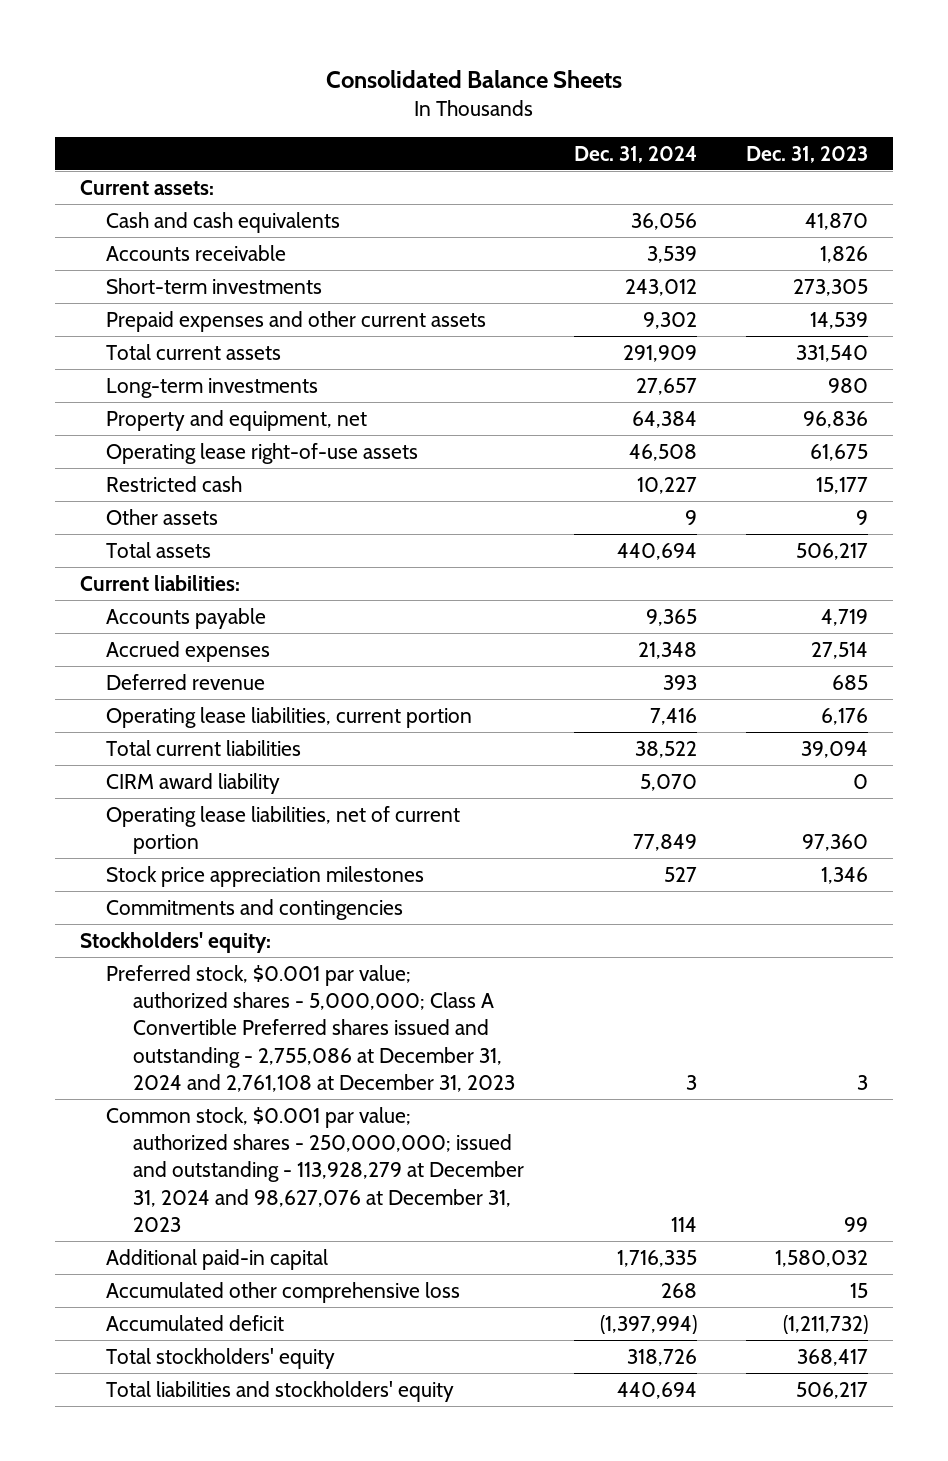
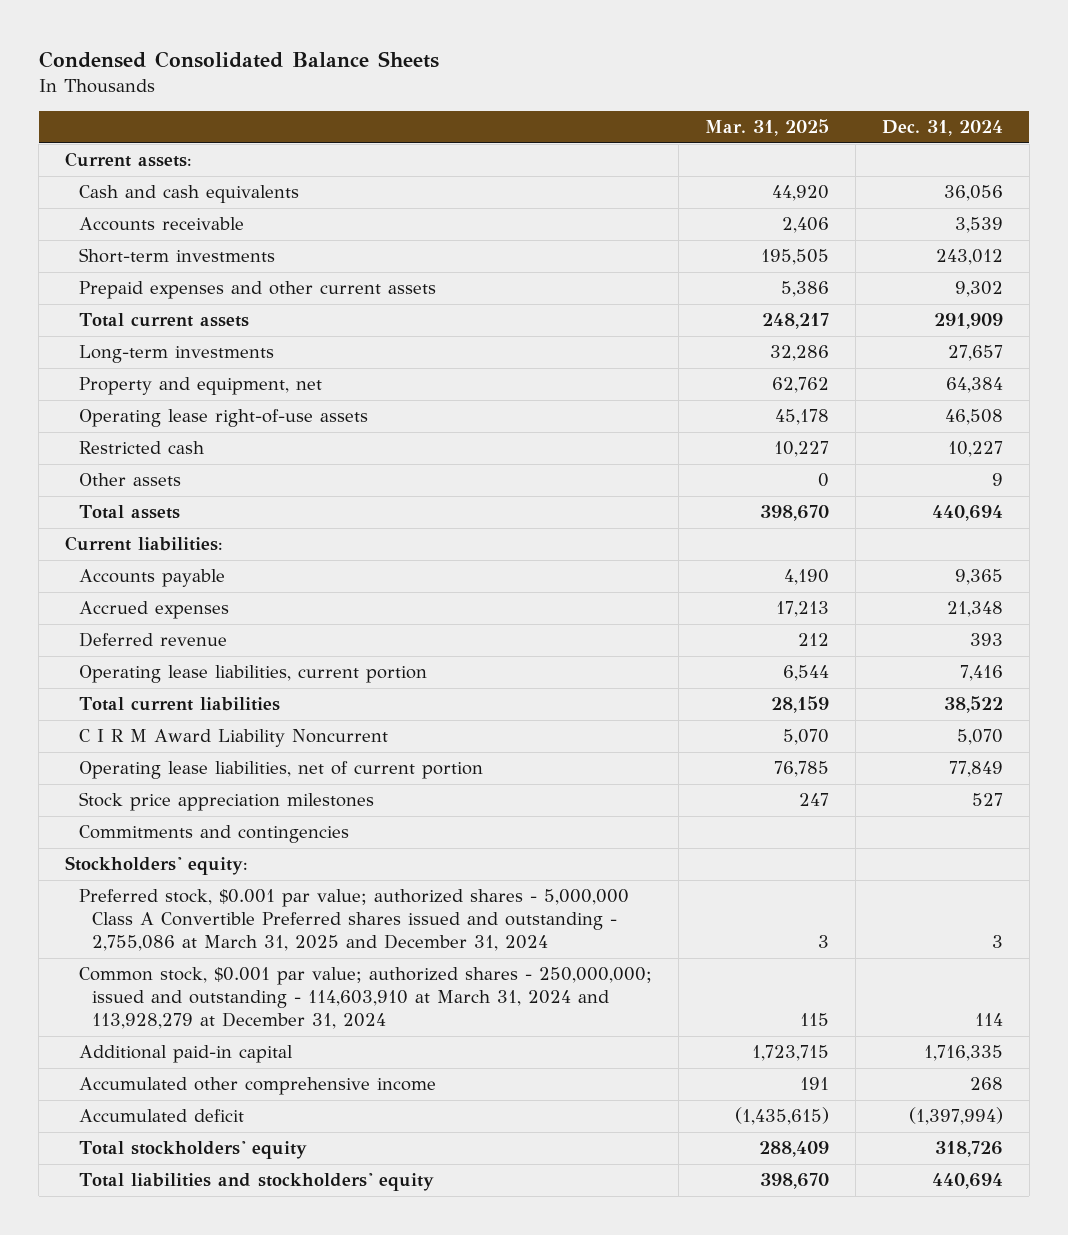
[326,69,623,88] Consolidated Balance Sheets -> [38,51,439,69] Condensed Consolidated Balance Sheets
[746,145,869,163] Dec. 31, 2023 -> none
none -> [704,119,829,137] Mar. 31, 2025
[106,772,281,794] CIRM award liability -> [78,729,388,748] C I R M Award Liability Noncurrent
[106,964,515,1092] Preferred stock, $0.001 par value; authorized shares - 5,000,000; Class A Convertible Preferred shares issued and outstanding - 2,755,086 at December 31, 2024 and 2,761,108 at December 31, 2023 -> [78,889,629,951] Preferred stock, $0.001 par value; authorized shares - 5,000,000 Class A Convertible Preferred shares issued and outstanding - 2,755,086 at March 31, 2025 and December 31, 2024
[106,1106,524,1232] Common stock, $0.001 par value; authorized shares - 250,000,000; issued and outstanding - 113,928,279 at December 31, 2024 and 98,627,076 at December 31, 2023 -> [78,967,652,1029] Common stock, $0.001 par value; authorized shares - 250,000,000; issued and outstanding - 114,603,910 at March 31, 2024 and 113,928,279 at December 31, 2024
[106,1281,461,1303] Accumulated other comprehensive loss -> [78,1077,436,1096] Accumulated other comprehensive income

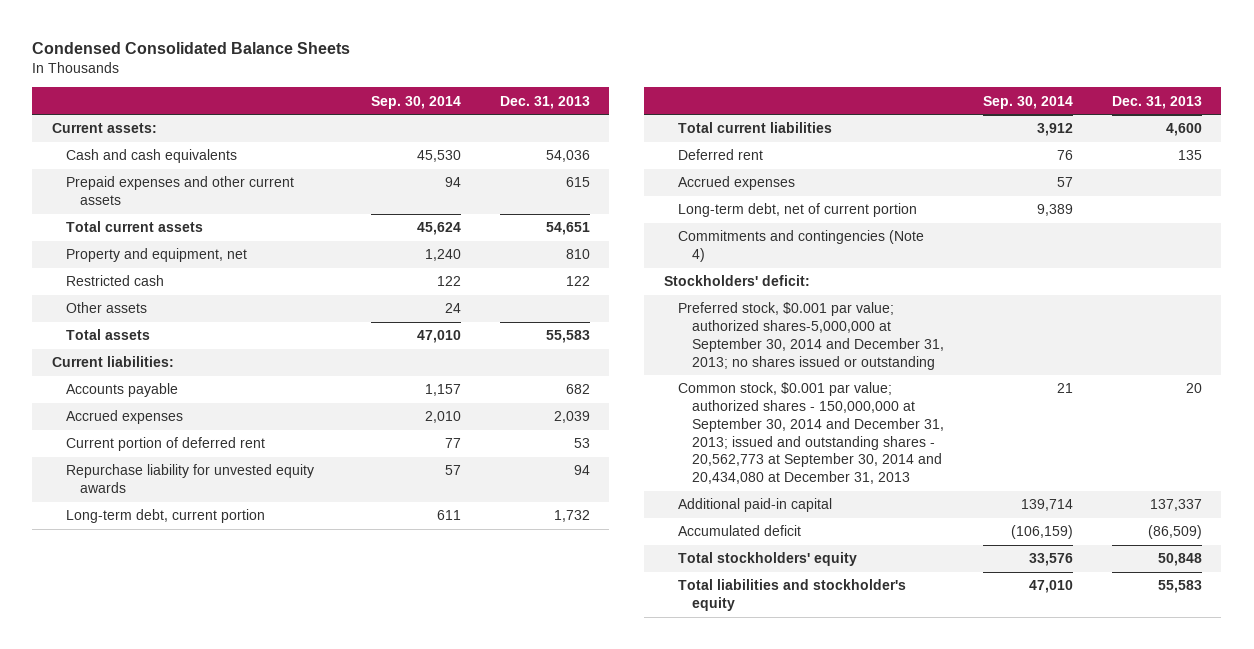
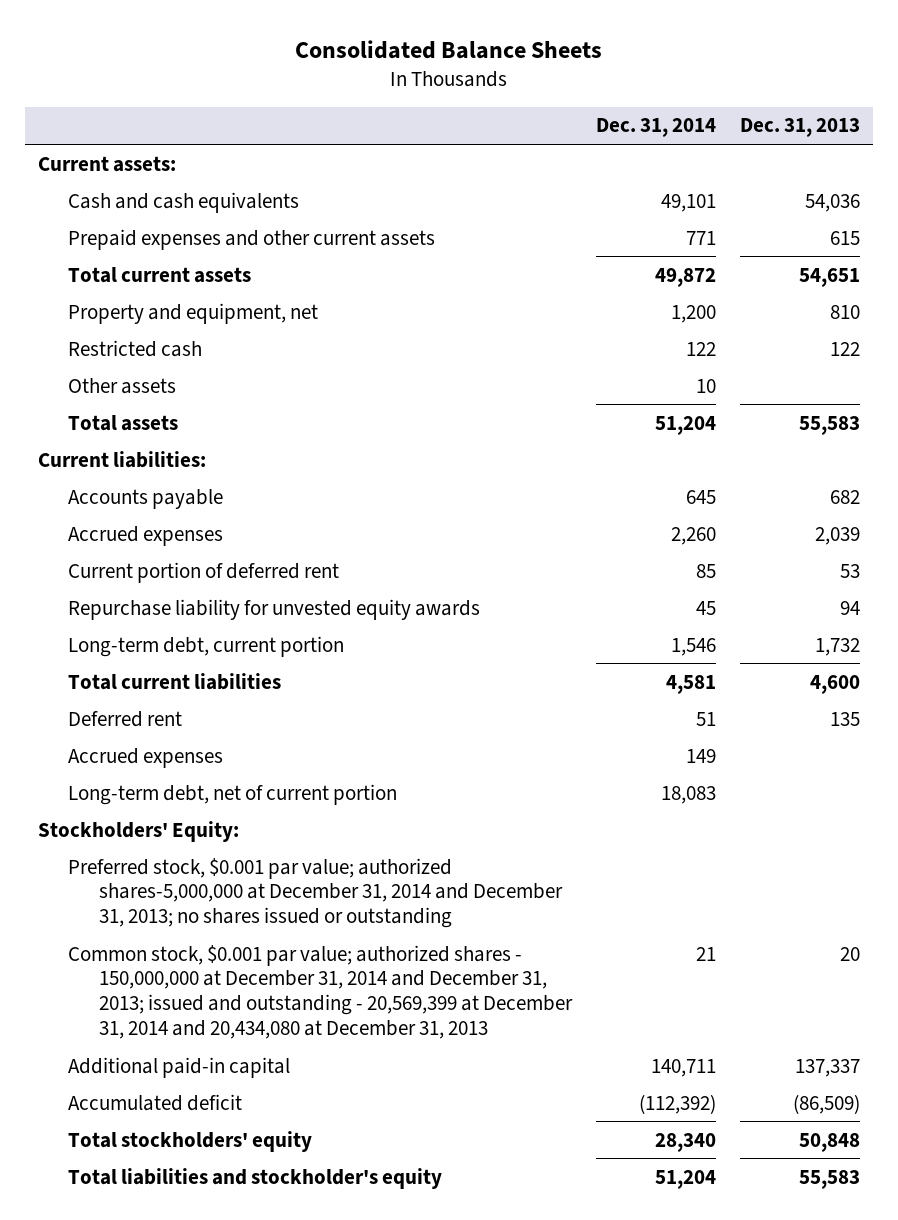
[32,42,351,55] Condensed Consolidated Balance Sheets -> [294,39,602,59] Consolidated Balance Sheets
[370,95,461,109] Sep. 30, 2014 -> none
none -> [595,118,716,138] Dec. 31, 2014
[677,230,924,263] Commitments and contingencies (Note 4) -> none
[663,275,810,287] Stockholders' deficit: -> [37,820,239,842] Stockholders' Equity:
[677,302,945,370] Preferred stock, $0.001 par value; authorized shares-5,000,000 at September 30, 2014 and December 31, 2013; no shares issued or outstanding -> [68,857,563,929] Preferred stock, $0.001 par value; authorized shares-5,000,000 at December 31, 2014 and December 31, 2013; no shares issued or outstanding
[677,382,945,485] Common stock, $0.001 par value; authorized shares - 150,000,000 at September 30, 2014 and December 31, 2013; issued and outstanding shares - 20,562,773 at September 30, 2014 and 20,434,080 at December 31, 2013 -> [68,944,573,1039] Common stock, $0.001 par value; authorized shares - 150,000,000 at December 31, 2014 and December 31, 2013; issued and outstanding - 20,569,399 at December 31, 2014 and 20,434,080 at December 31, 2013

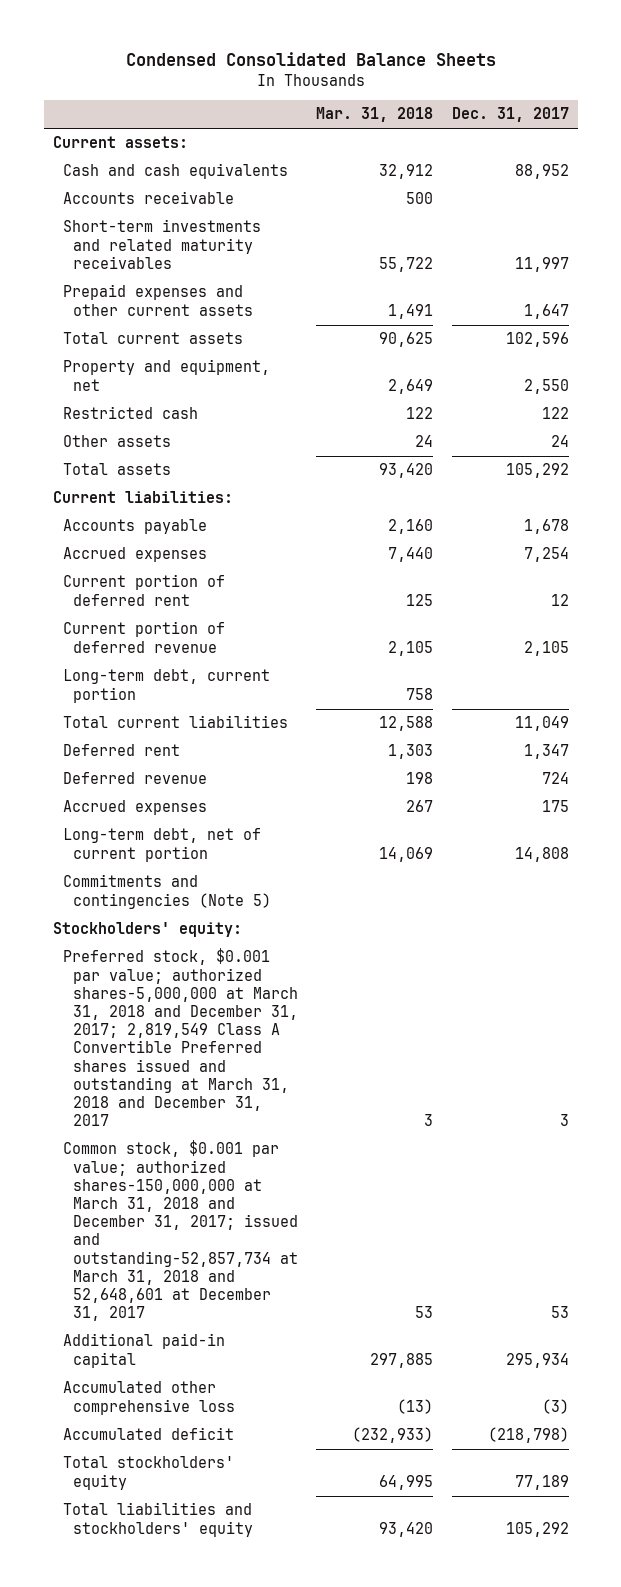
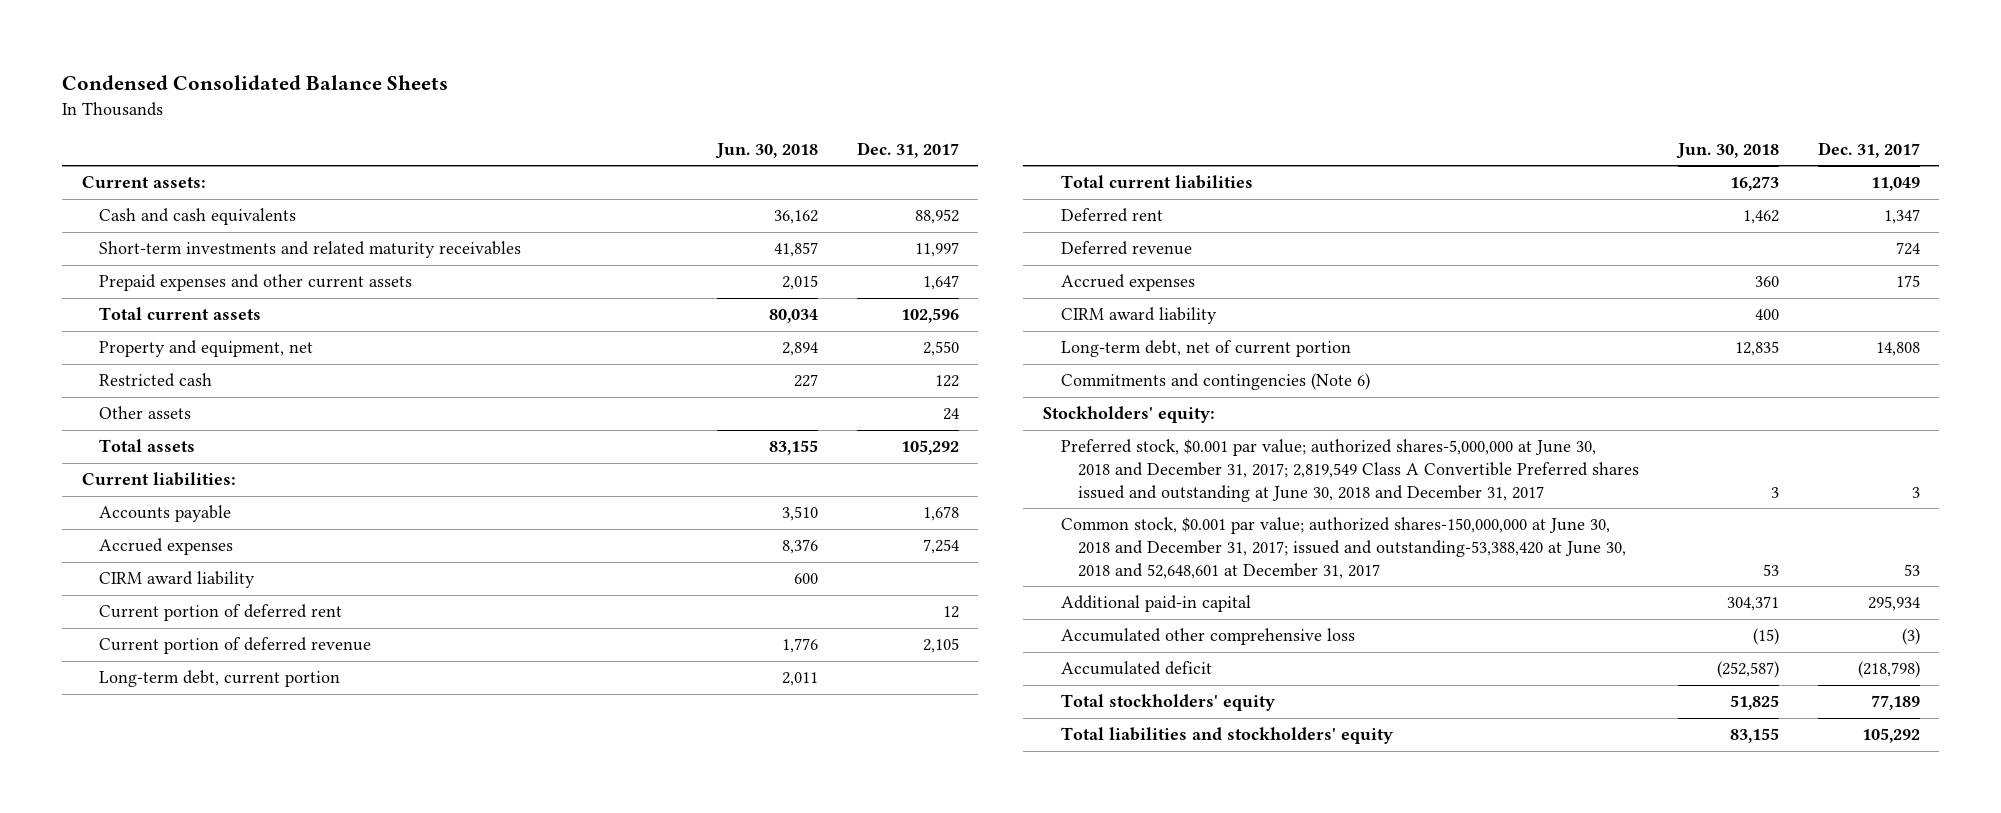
[316,107,434,123] Mar. 31, 2018 -> none
none -> [715,142,819,159] Jun. 30, 2018
[62,191,234,205] Accounts receivable -> none
none -> [99,571,256,589] CIRM award liability
none -> [1060,307,1217,325] CIRM award liability
[62,874,272,909] Commitments and contingencies (Note 5) -> [1060,373,1370,391] Commitments and contingencies (Note 6)
[62,948,299,1127] Preferred stock, $0.001 par value; authorized shares-5,000,000 at March 31, 2018 and December 31, 2017; 2,819,549 Class A Convertible Preferred shares issued and outstanding at March 31, 2018 and December 31, 2017 -> [1060,439,1640,502] Preferred stock, $0.001 par value; authorized shares-5,000,000 at June 30, 2018 and December 31, 2017; 2,819,549 Class A Convertible Preferred shares issued and outstanding at June 30, 2018 and December 31, 2017
[62,1140,299,1322] Common stock, $0.001 par value; authorized shares-150,000,000 at March 31, 2018 and December 31, 2017; issued and outstanding-52,857,734 at March 31, 2018 and 52,648,601 at December 31, 2017 -> [1060,517,1627,579] Common stock, $0.001 par value; authorized shares-150,000,000 at June 30, 2018 and December 31, 2017; issued and outstanding-53,388,420 at June 30, 2018 and 52,648,601 at December 31, 2017

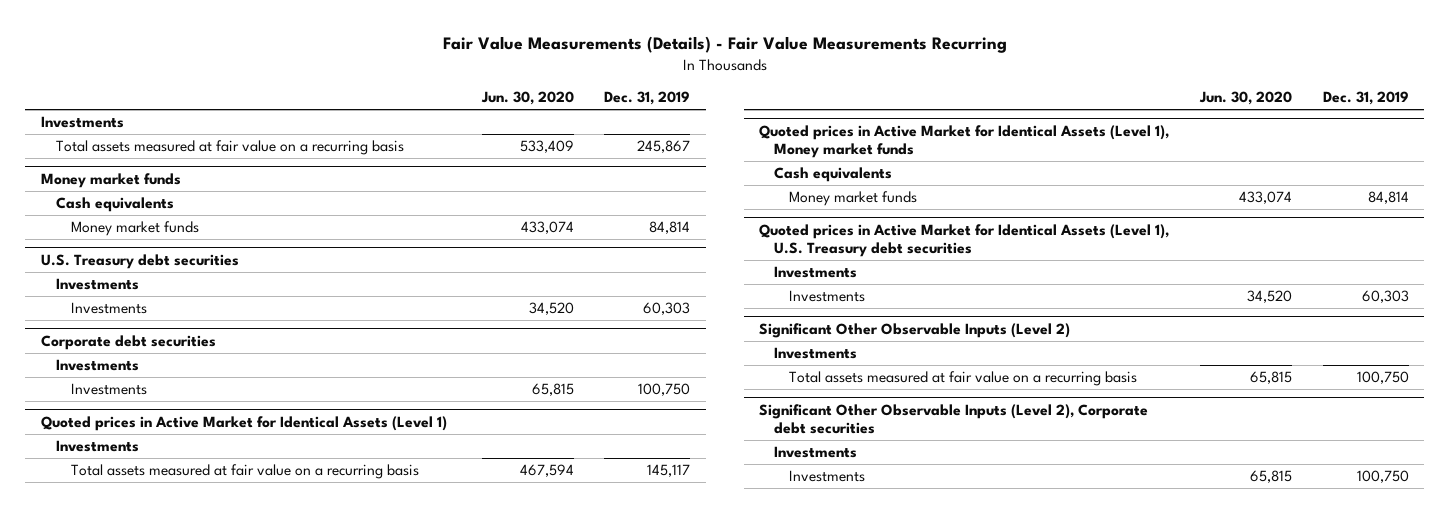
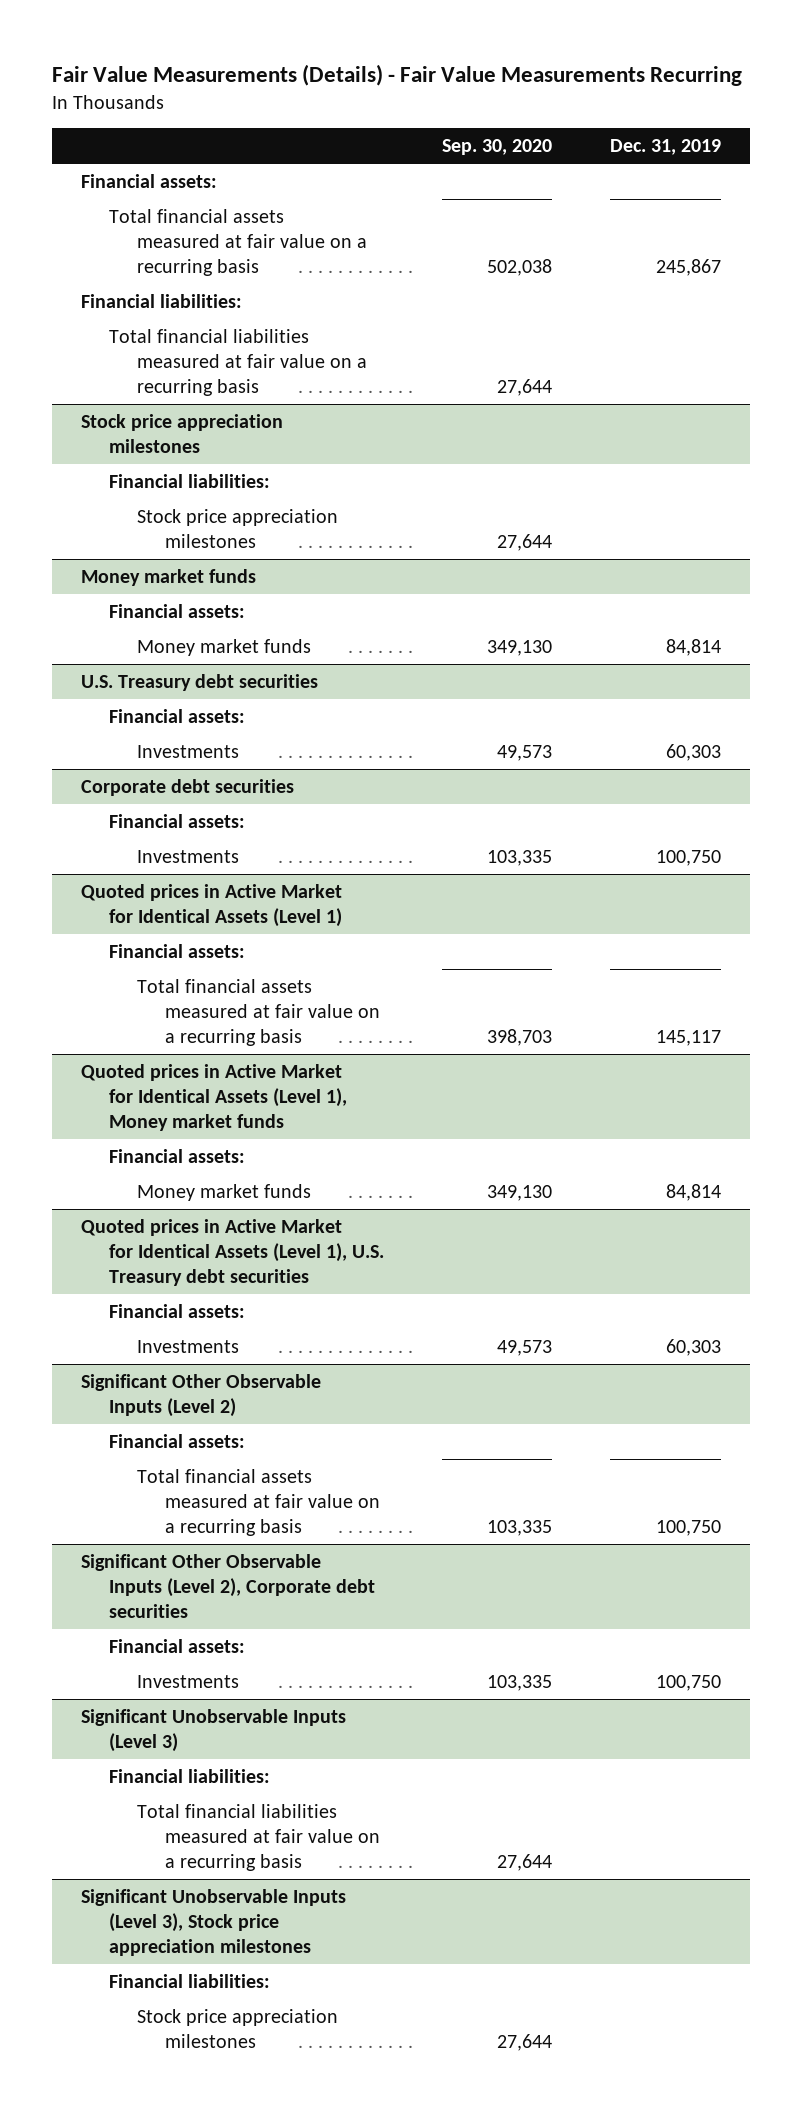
[480,91,574,106] Jun. 30, 2020 -> none
none -> [442,139,553,156] Sep. 30, 2020
[40,116,124,129] Investments -> none
none -> [80,173,217,188] Financial assets:
[55,140,404,156] Total assets measured at fair value on a recurring basis -> [108,208,367,276] Total financial assets measured at fair value on a recurring basis
none -> [80,293,242,308] Financial liabilities:
none -> [108,328,367,396] Total financial liabilities measured at fair value on a recurring basis
none -> [80,413,283,453] Stock price appreciation milestones
none -> [108,473,270,488] Financial liabilities:
none -> [136,508,338,548] Stock price appreciation milestones
[55,197,174,213] Cash equivalents -> none
none -> [108,603,245,618] Financial assets:
[55,278,139,291] Investments -> none
none -> [108,708,245,723] Financial assets:
[55,359,139,372] Investments -> none
none -> [108,813,245,828] Financial assets:
[55,440,139,453] Investments -> none
none -> [108,943,245,958] Financial assets:
[70,464,419,480] Total assets measured at fair value on a recurring basis -> [136,978,380,1046] Total financial assets measured at fair value on a recurring basis
[774,167,893,183] Cash equivalents -> none
none -> [108,1148,245,1163] Financial assets:
[774,266,858,279] Investments -> none
none -> [108,1303,245,1318] Financial assets:
[774,347,858,360] Investments -> none
none -> [108,1433,245,1448] Financial assets:
[789,371,1138,387] Total assets measured at fair value on a recurring basis -> [136,1468,380,1536] Total financial assets measured at fair value on a recurring basis
[774,446,858,459] Investments -> none
none -> [108,1638,245,1653] Financial assets:
none -> [80,1708,346,1752] Significant Unobservable Inputs (Level 3)
none -> [108,1768,270,1783] Financial liabilities:
none -> [136,1803,380,1871] Total financial liabilities measured at fair value on a recurring basis
none -> [80,1888,346,1956] Significant Unobservable Inputs (Level 3), Stock price appreciation milestones
none -> [108,1973,270,1988] Financial liabilities:
none -> [136,2008,338,2048] Stock price appreciation milestones

